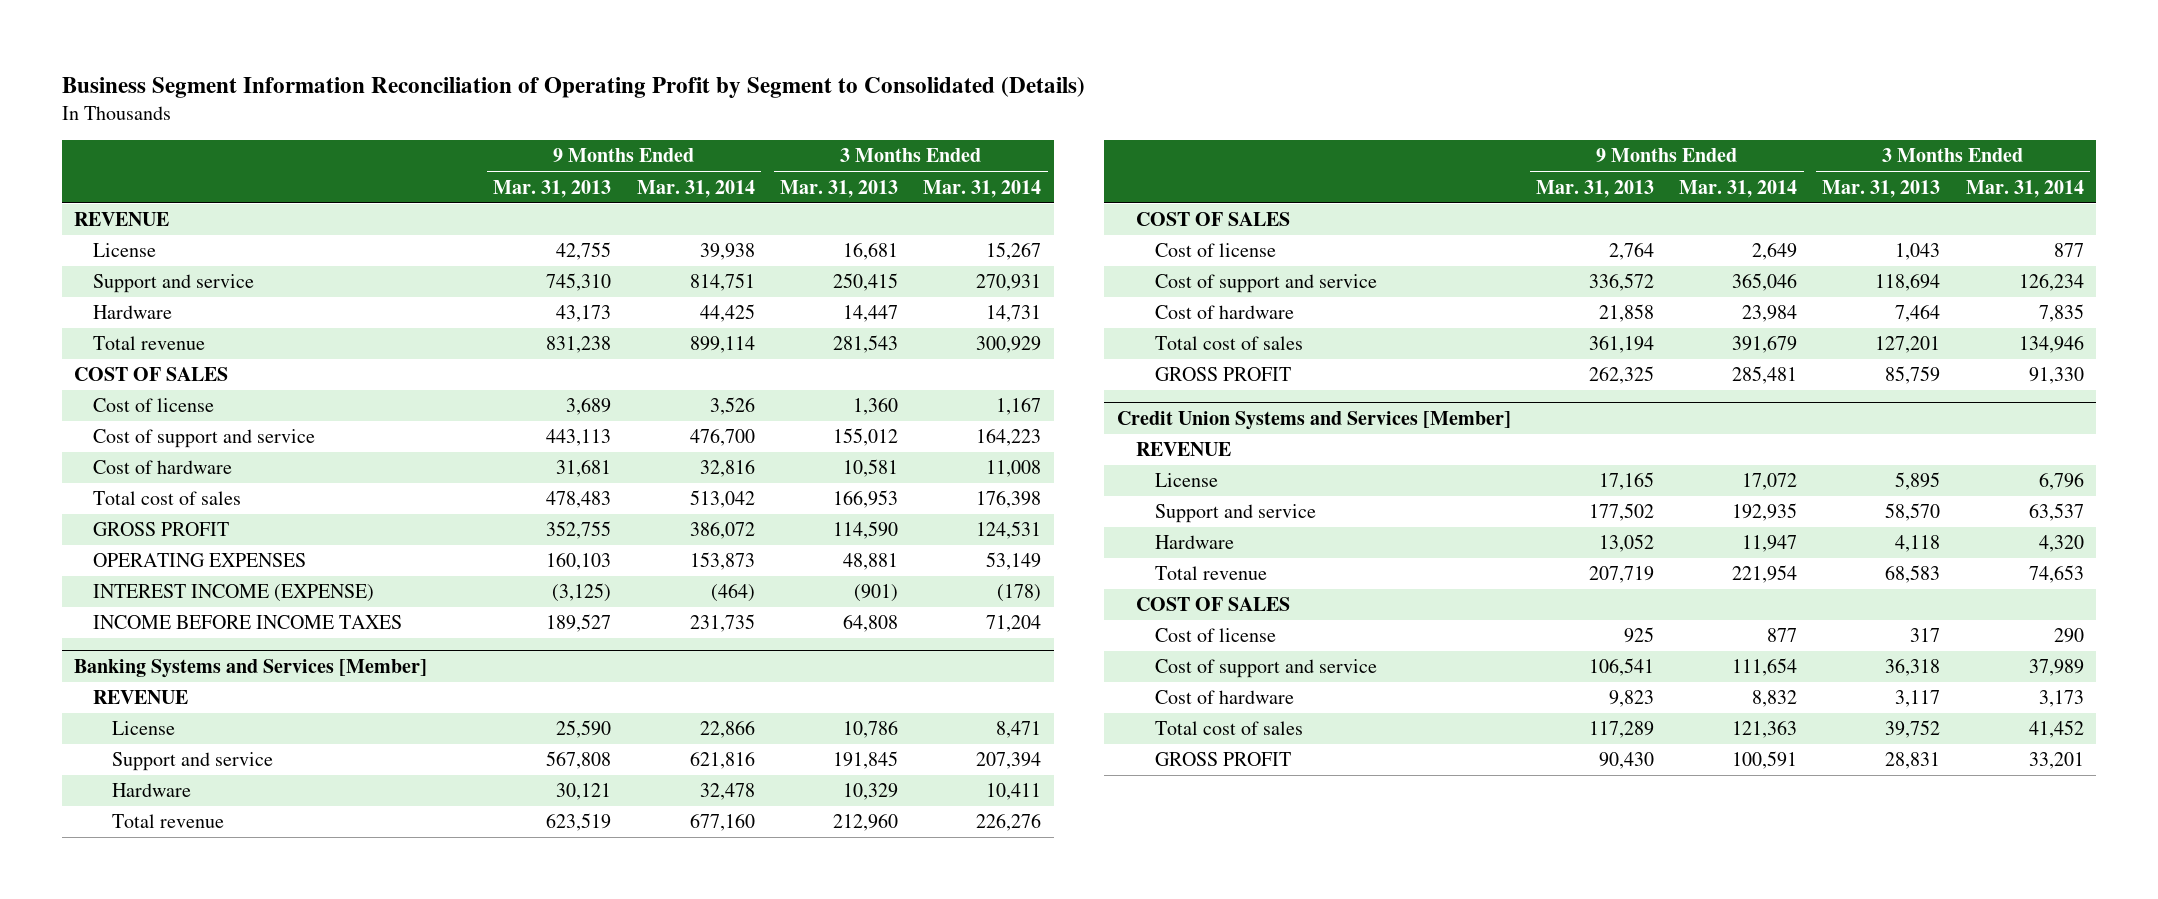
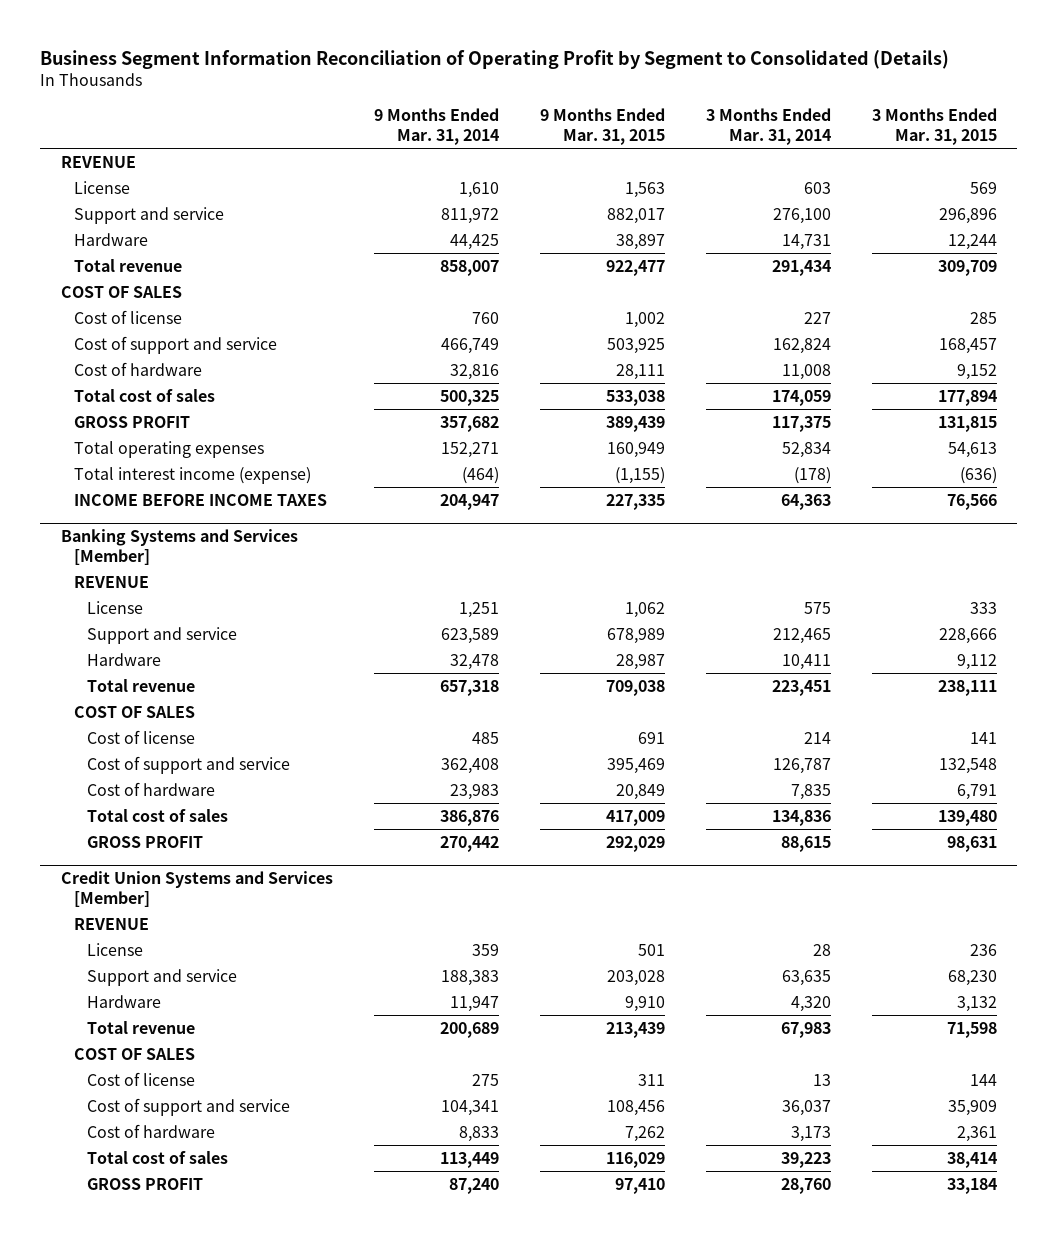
[493,179,612,198] Mar. 31, 2013 -> none
[779,179,898,198] Mar. 31, 2013 -> none
none -> [539,107,665,146] 9 Months Ended Mar. 31, 2015
none -> [871,107,997,146] 3 Months Ended Mar. 31, 2015
[699,243,755,261] 39,938 -> [458,181,499,198] 1,610
[986,242,1042,261] 15,267 -> [803,181,831,194] 603
[689,273,755,292] 814,751 -> [440,207,499,224] 811,972
[976,274,1042,292] 270,931 -> [772,207,831,224] 276,100
[689,336,755,354] 899,114 -> [439,259,499,276] 858,007
[976,336,1042,354] 300,929 -> [771,259,831,276] 291,434
[709,397,755,416] 3,526 -> [471,311,499,324] 760
[996,397,1042,416] 1,167 -> [803,311,831,324] 227
[689,428,755,447] 476,700 -> [440,337,499,354] 466,749
[976,428,1042,447] 164,223 -> [772,337,831,354] 162,824
[689,490,755,509] 513,042 -> [439,389,499,406] 500,325
[976,490,1042,509] 176,398 -> [771,389,831,406] 174,059
[689,521,755,540] 386,072 -> [439,415,499,432] 357,682
[976,521,1042,540] 124,531 -> [771,415,831,432] 117,375
[93,553,307,568] OPERATING EXPENSES -> [74,440,265,458] Total operating expenses
[689,552,755,571] 153,873 -> [440,441,499,458] 152,271
[986,552,1042,571] 53,149 -> [781,441,831,458] 52,834
[93,584,375,603] INTEREST INCOME (EXPENSE) -> [74,466,312,484] Total interest income (expense)
[689,614,755,633] 231,735 -> [439,493,499,510] 204,947
[986,615,1042,633] 71,204 -> [780,493,831,510] 64,363
[699,720,755,739] 22,866 -> [458,601,499,618] 1,251
[996,721,1042,739] 8,471 -> [803,601,831,614] 575
[689,751,755,770] 621,816 -> [440,627,499,644] 623,589
[976,752,1042,770] 207,394 -> [772,627,831,644] 212,465
[689,813,755,832] 677,160 -> [439,679,499,696] 657,318
[976,813,1042,832] 226,276 -> [771,679,831,696] 223,451
[1752,242,1798,261] 2,649 -> [471,731,499,744] 485
[2053,243,2084,258] 877 -> [803,731,831,744] 214
[1732,273,1798,292] 365,046 -> [440,757,499,774] 362,408
[2018,273,2084,292] 126,234 -> [772,757,831,774] 126,787
[1742,305,1798,323] 23,984 -> [449,783,499,800] 23,983
[1732,335,1798,354] 391,679 -> [439,809,499,826] 386,876
[2018,335,2084,354] 134,946 -> [771,809,831,826] 134,836
[1732,366,1798,385] 285,481 -> [439,835,499,852] 270,442
[2028,367,2084,385] 91,330 -> [780,835,831,852] 88,615
[1742,473,1798,491] 17,072 -> [471,943,499,956] 359
[2038,472,2084,491] 6,796 -> [812,943,831,956] 28
[1732,503,1798,522] 192,935 -> [440,969,499,986] 188,383
[2028,503,2084,522] 63,537 -> [781,969,831,986] 63,635
[1732,565,1798,584] 221,954 -> [439,1021,499,1038] 200,689
[2028,565,2084,584] 74,653 -> [780,1021,831,1038] 67,983
[1767,628,1798,643] 877 -> [471,1073,499,1086] 275
[2053,628,2084,644] 290 -> [812,1073,831,1086] 13
[1732,658,1798,677] 111,654 -> [440,1099,499,1116] 104,341
[2028,659,2084,677] 37,989 -> [781,1099,831,1116] 36,037
[1752,690,1798,708] 8,832 -> [458,1125,499,1142] 8,833
[1732,720,1798,739] 121,363 -> [439,1151,499,1168] 113,449
[2028,720,2084,739] 41,452 -> [780,1151,831,1168] 39,223
[1732,751,1798,770] 100,591 -> [448,1177,499,1194] 87,240
[2028,752,2084,770] 33,201 -> [780,1177,831,1194] 28,760

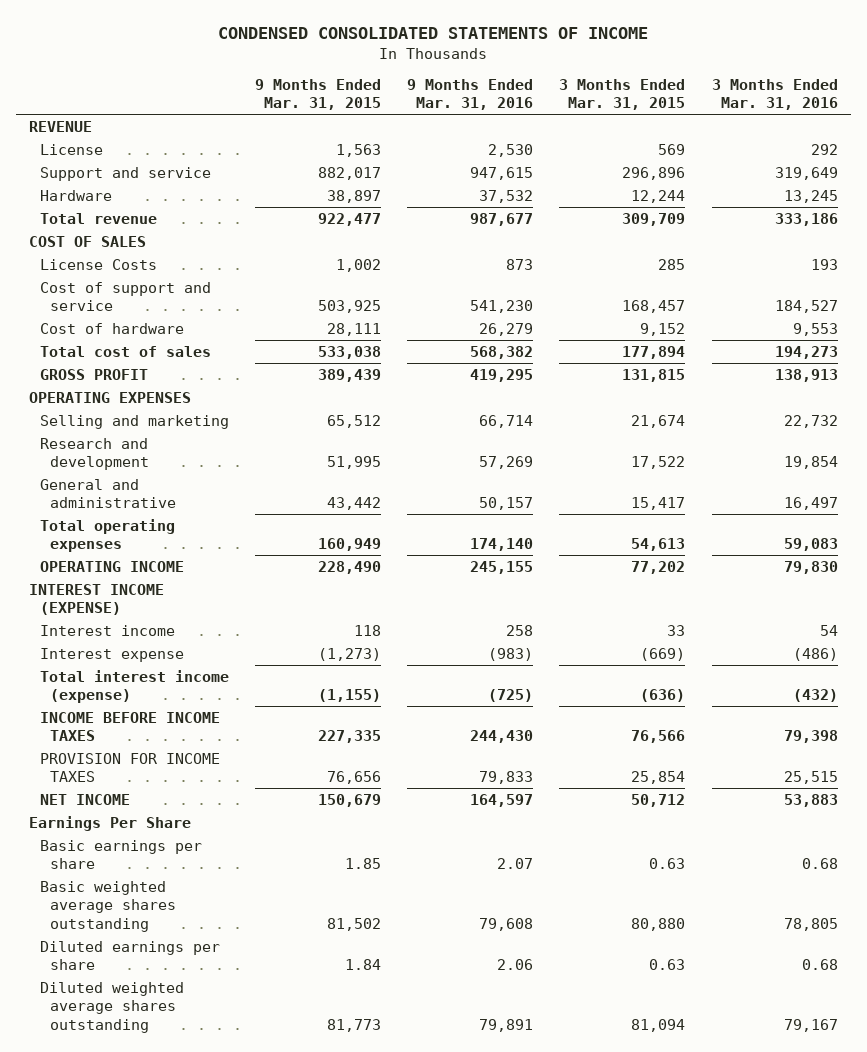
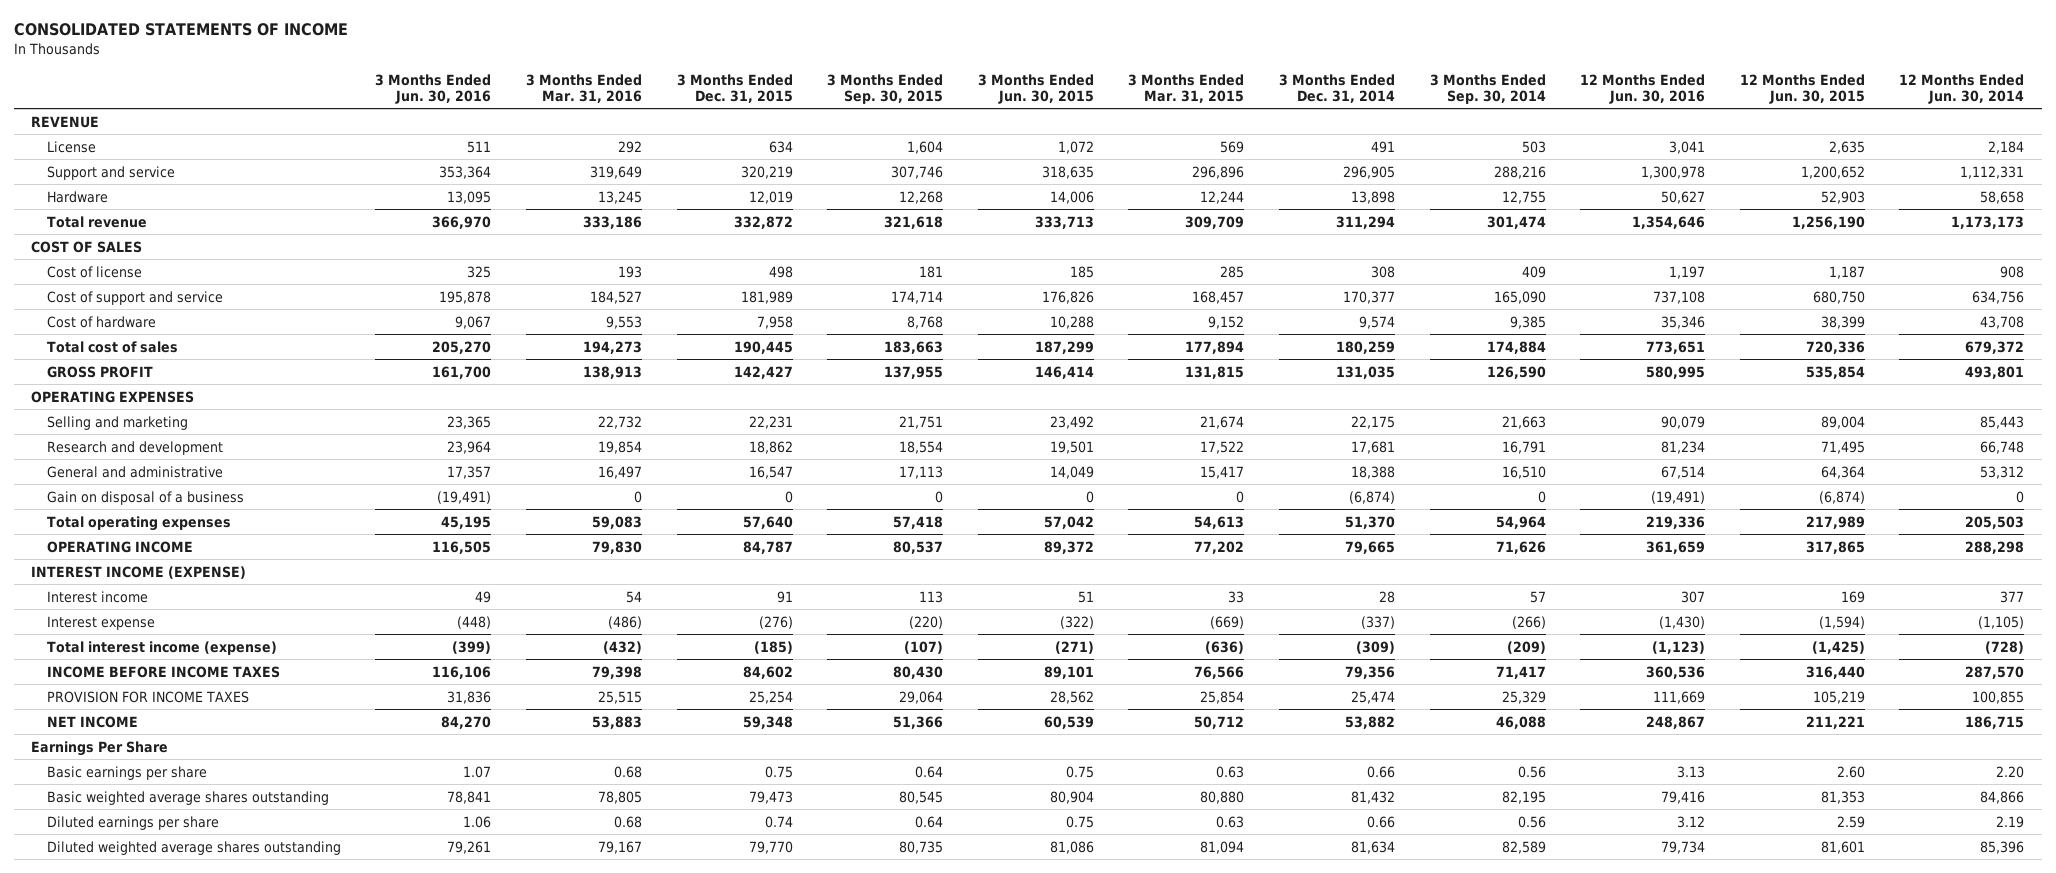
[218,26,649,39] CONDENSED CONSOLIDATED STATEMENTS OF INCOME -> [14,23,349,37] CONSOLIDATED STATEMENTS OF INCOME
[255,78,382,111] 9 Months Ended Mar. 31, 2015 -> none
[407,78,534,111] 9 Months Ended Mar. 31, 2016 -> none
none -> [375,73,492,104] 3 Months Ended Jun. 30, 2016
none -> [676,73,793,103] 3 Months Ended Dec. 31, 2015
none -> [827,73,944,104] 3 Months Ended Sep. 30, 2015
none -> [977,73,1094,104] 3 Months Ended Jun. 30, 2015
none -> [1278,73,1395,103] 3 Months Ended Dec. 31, 2014
none -> [1429,73,1546,104] 3 Months Ended Sep. 30, 2014
none -> [1580,73,1706,104] 12 Months Ended Jun. 30, 2016
none -> [1739,73,1865,104] 12 Months Ended Jun. 30, 2015
none -> [1899,73,2025,104] 12 Months Ended Jun. 30, 2014
[39,258,157,270] License Costs -> [46,265,142,278] Cost of license
none -> [46,490,244,505] Gain on disposal of a business

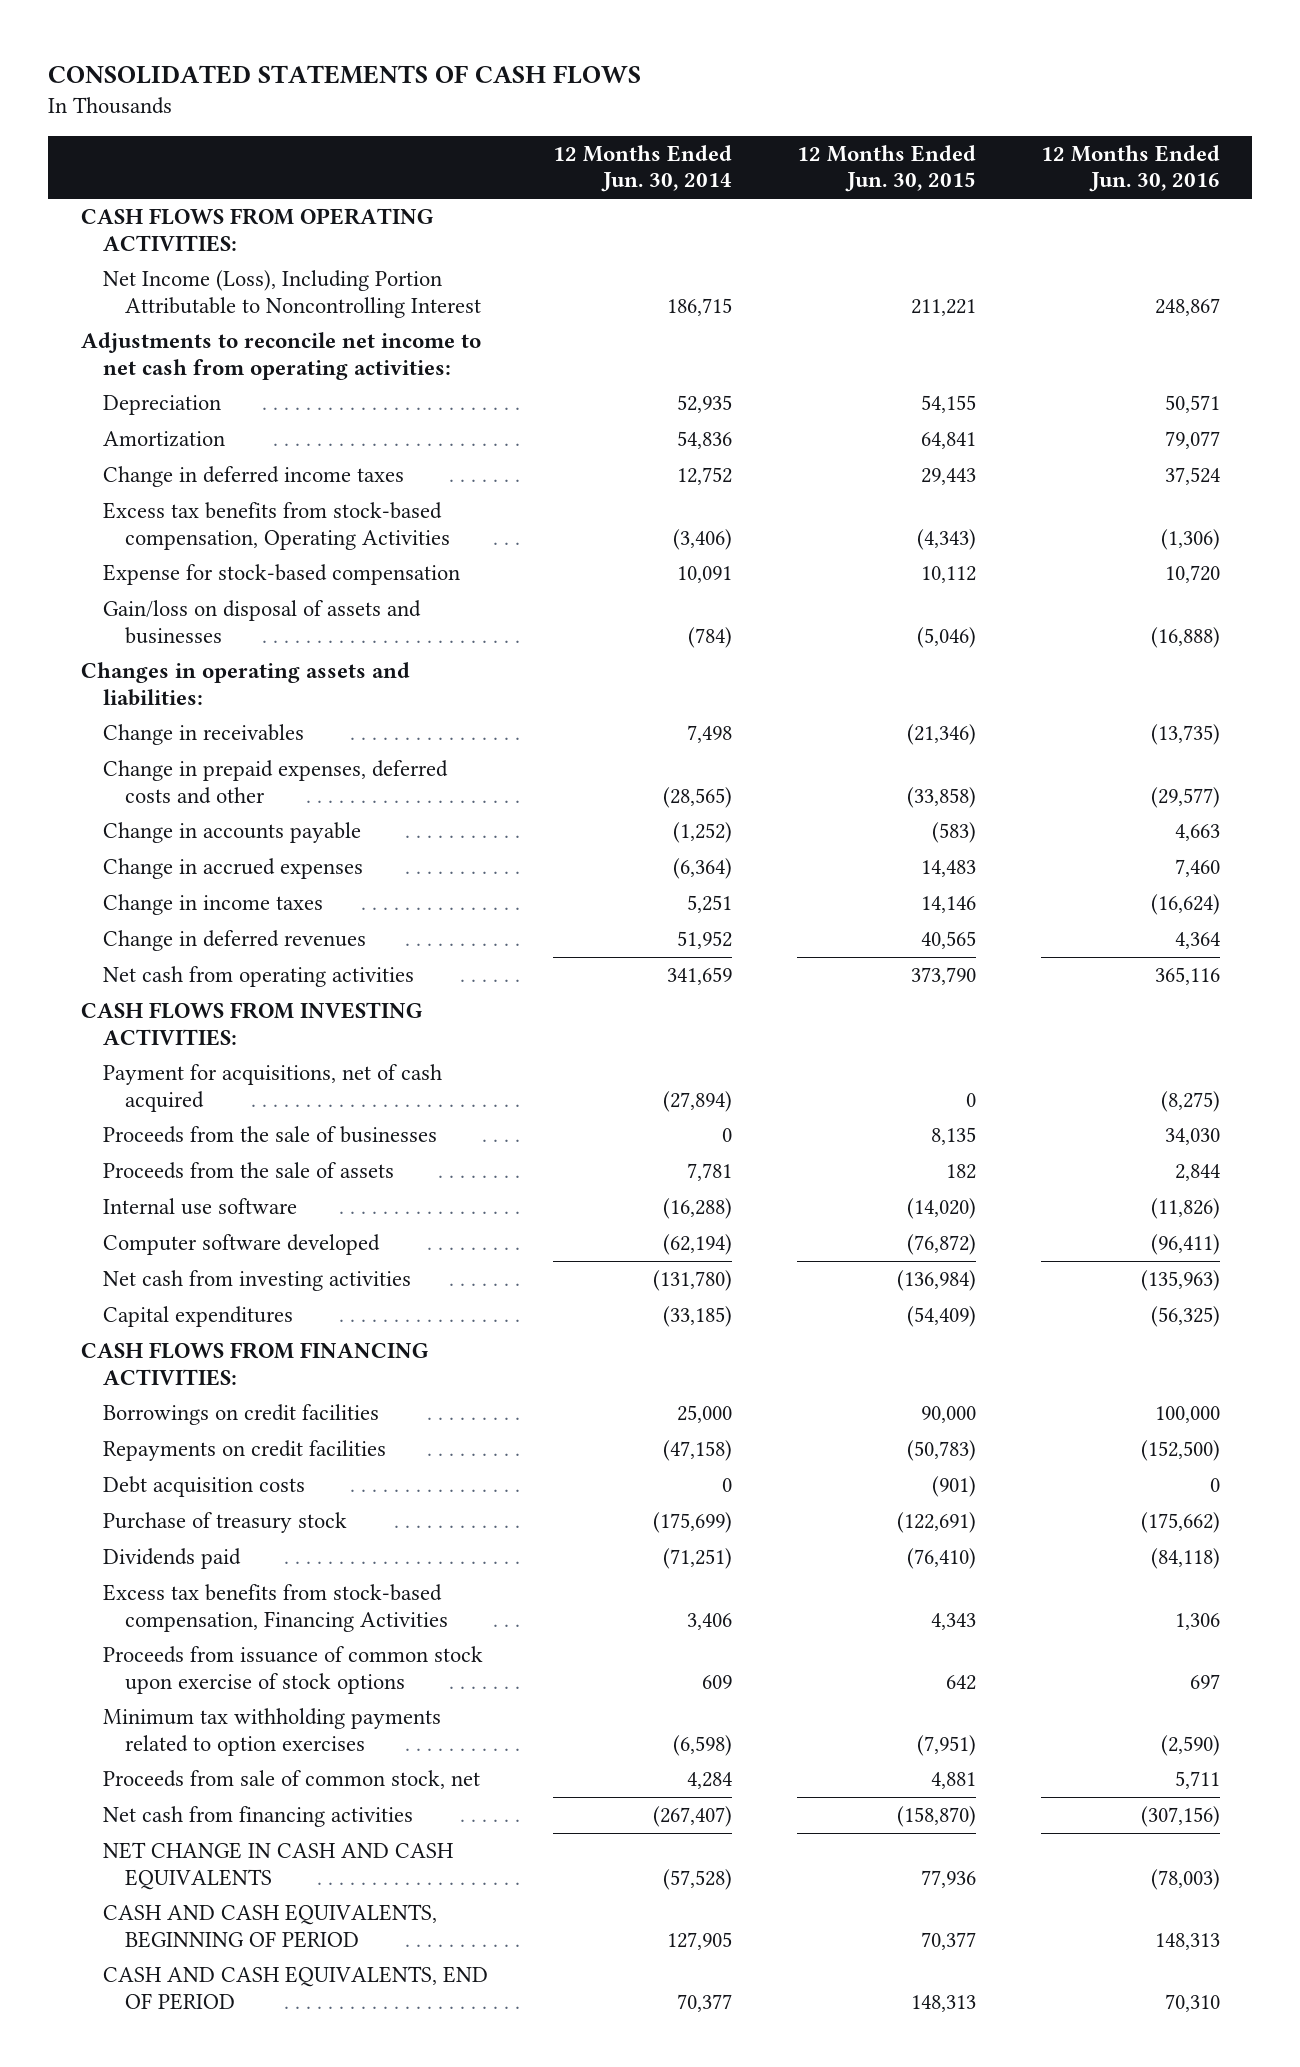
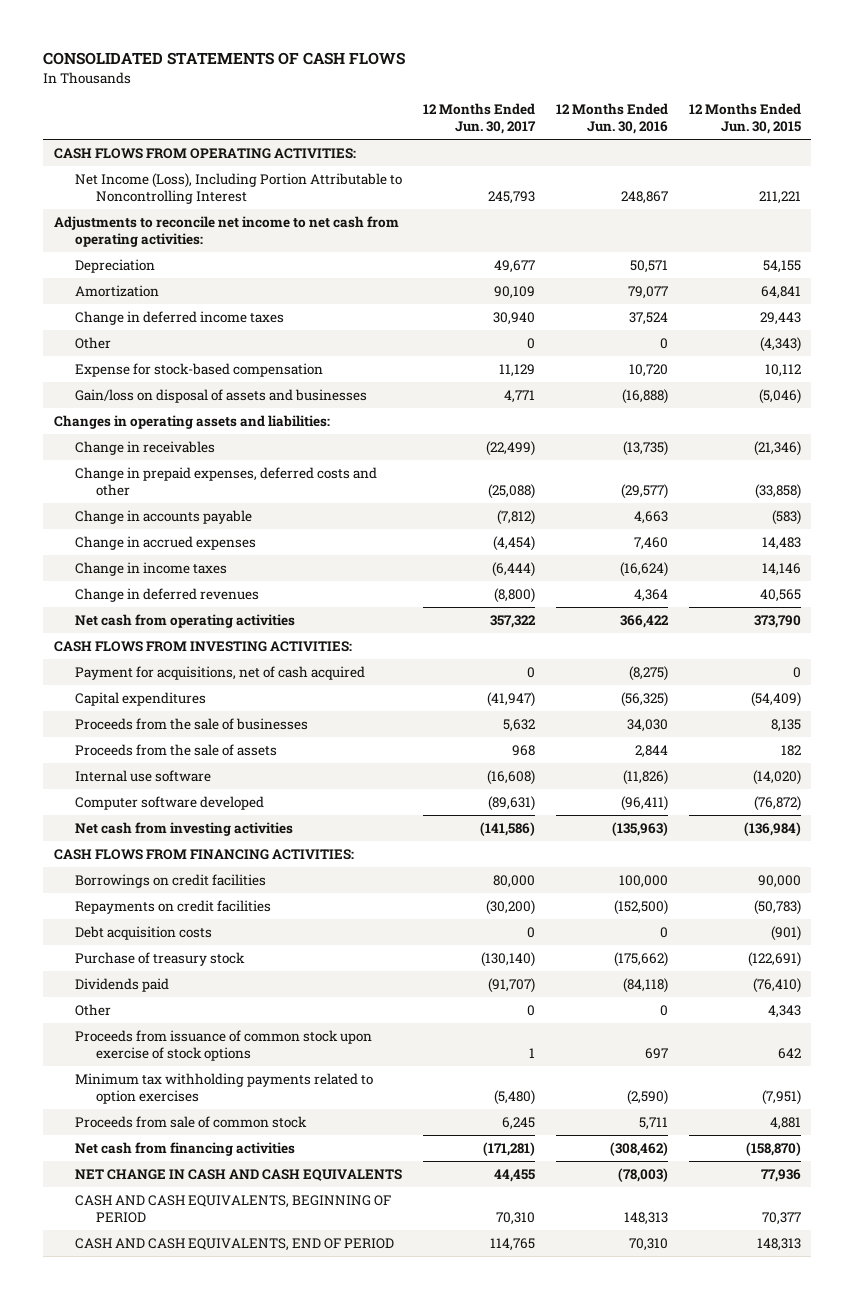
[552,144,732,193] 12 Months Ended Jun. 30, 2014 -> none
none -> [422,102,536,135] 12 Months Ended Jun. 30, 2017
[102,502,450,550] Excess tax benefits from stock-based compensation, Operating Activities -> none
none -> [74,336,111,349] Other
[1154,967,1220,986] 365,116 -> [619,614,669,628] 366,422
[102,1306,293,1328] Capital expenditures -> [74,691,206,706] Capital expenditures
[102,1584,448,1632] Excess tax benefits from stock-based compensation, Financing Activities -> none
none -> [74,1003,111,1016] Other
[102,1770,480,1790] Proceeds from sale of common stock, net -> [74,1115,307,1128] Proceeds from sale of common stock
[1140,1806,1220,1828] (307,156) -> [609,1141,668,1156] (308,462)

